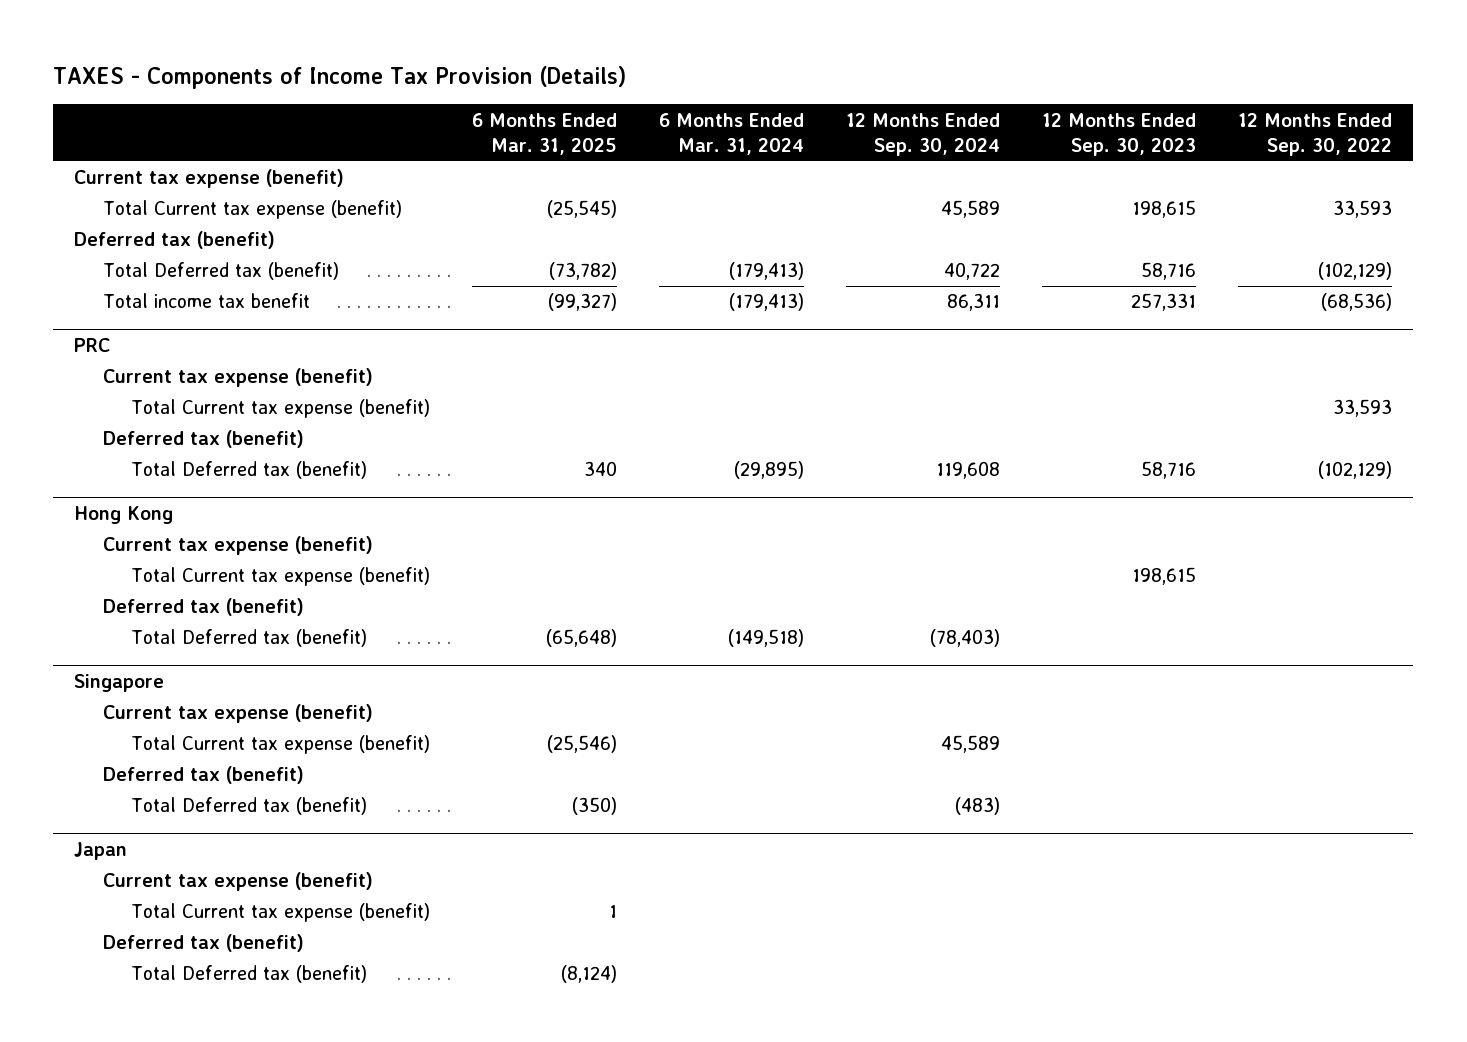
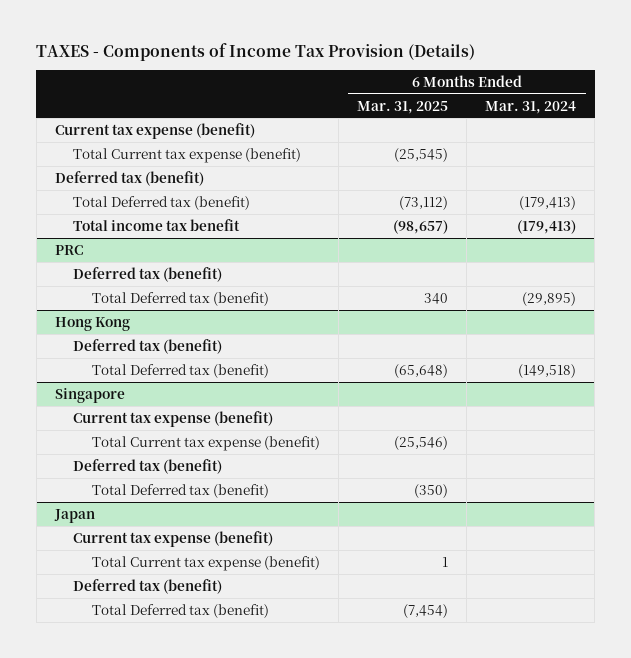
[846,112,1001,156] 12 Months Ended Sep. 30, 2024 -> none
[1042,112,1197,156] 12 Months Ended Sep. 30, 2023 -> none
[1238,112,1393,156] 12 Months Ended Sep. 30, 2022 -> none
[549,262,618,281] (73,782) -> [399,195,449,210] (73,112)
[548,293,618,312] (99,327) -> [393,219,449,234] (98,657)
[102,368,373,388] Current tax expense (benefit) -> none
[131,399,431,419] Total Current tax expense (benefit) -> none
[102,536,373,556] Current tax expense (benefit) -> none
[131,567,431,587] Total Current tax expense (benefit) -> none
[561,965,618,984] (8,124) -> [403,603,449,618] (7,454)

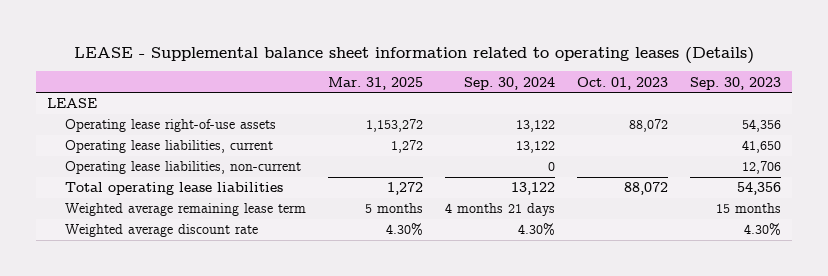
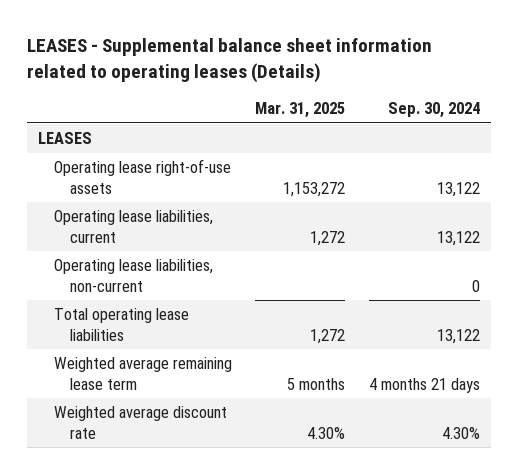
[73,46,754,64] LEASE - Supplemental balance sheet information related to operating leases (Details) -> [26,38,432,83] LEASES - Supplemental balance sheet information related to operating leases (Details)
[576,76,668,90] Oct. 01, 2023 -> none
[689,76,781,90] Sep. 30, 2023 -> none
[47,98,98,109] LEASE -> [38,132,93,145] LEASES

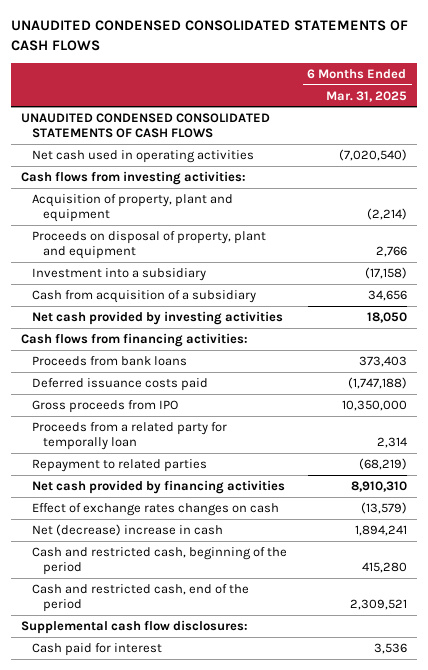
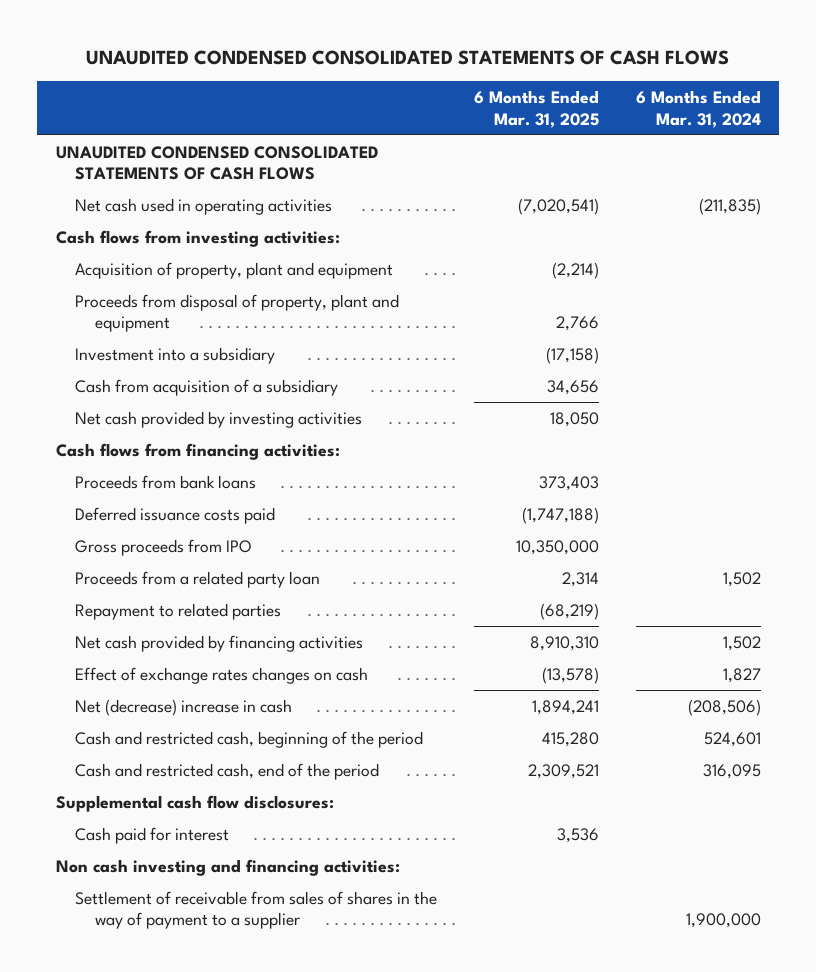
none -> [635,89,761,128] 6 Months Ended Mar. 31, 2024
[338,148,407,161] (7,020,540) -> [518,197,600,215] (7,020,541)
[32,230,267,259] Proceeds on disposal of property, plant and equipment -> [75,293,400,333] Proceeds from disposal of property, plant and equipment
[32,421,228,450] Proceeds from a related party for temporally loan -> [75,570,321,588] Proceeds from a related party loan
[360,501,407,514] (13,579) -> [542,666,600,684] (13,578)
none -> [55,858,400,876] Non cash investing and financing activities:
none -> [75,890,438,930] Settlement of receivable from sales of shares in the way of payment to a supplier

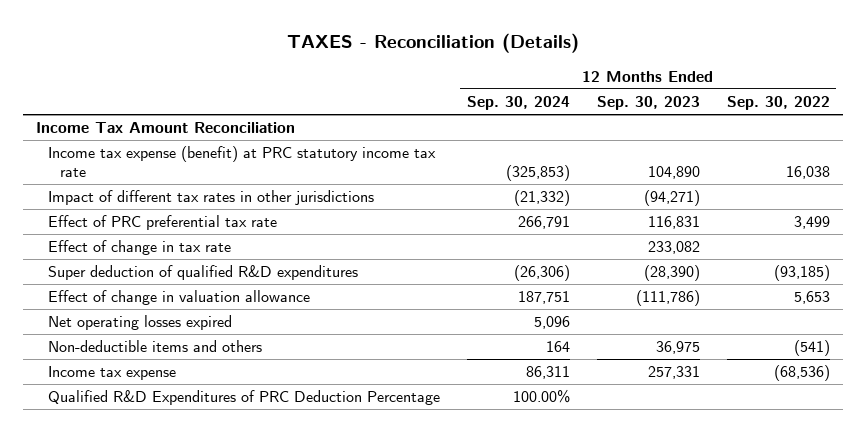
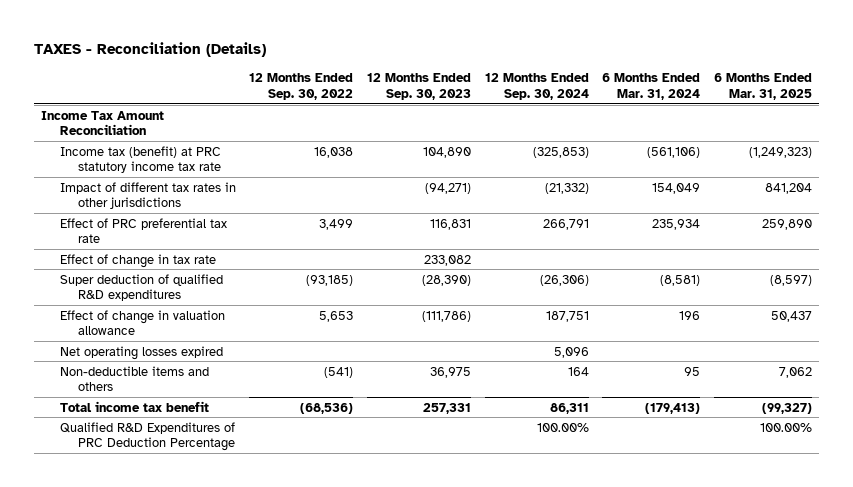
none -> [602,72,701,100] 6 Months Ended Mar. 31, 2024
none -> [714,72,813,100] 6 Months Ended Mar. 31, 2025
[48,146,437,177] Income tax expense (benefit) at PRC statutory income tax rate -> [59,145,222,174] Income tax (benefit) at PRC statutory income tax rate
[48,366,177,381] Income tax expense -> [59,400,209,412] Total income tax benefit

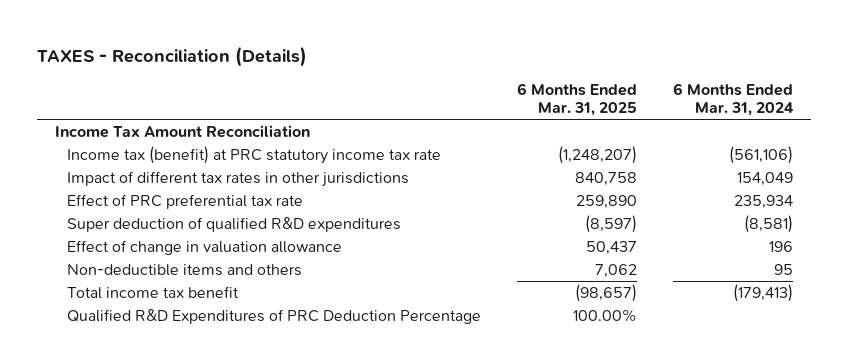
[249,72,354,100] 12 Months Ended Sep. 30, 2022 -> none
[367,72,472,100] 12 Months Ended Sep. 30, 2023 -> none
[484,72,589,100] 12 Months Ended Sep. 30, 2024 -> none
[749,146,813,158] (1,249,323) -> [558,146,638,165] (1,248,207)
[765,182,813,194] 841,204 -> [575,172,638,187] 840,758
[59,253,216,268] Effect of change in tax rate -> none
[59,345,223,360] Net operating losses expired -> none
[762,402,813,414] (99,327) -> [575,284,638,303] (98,657)

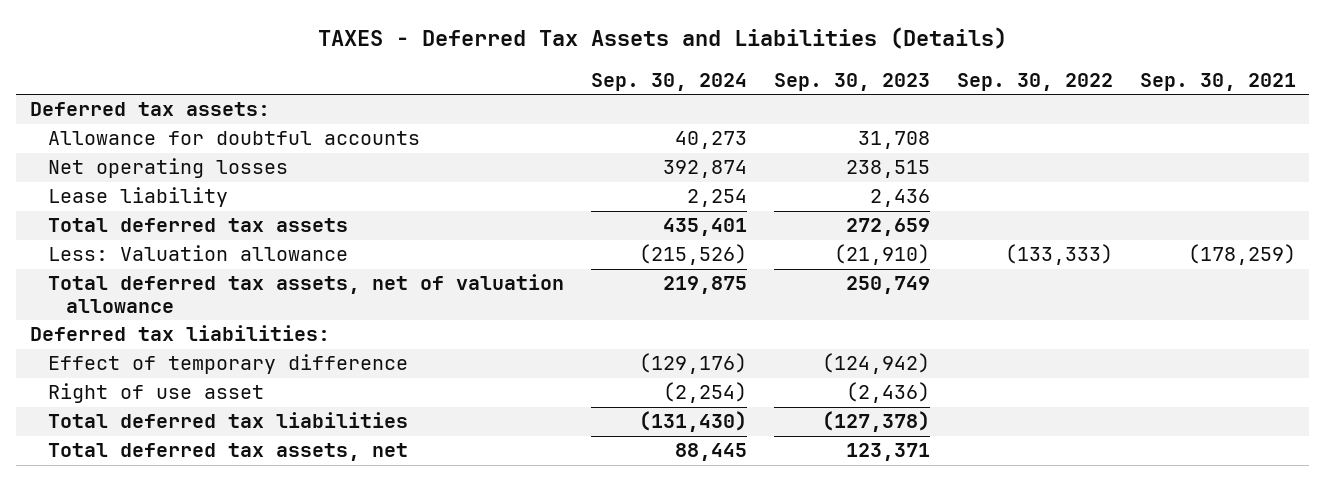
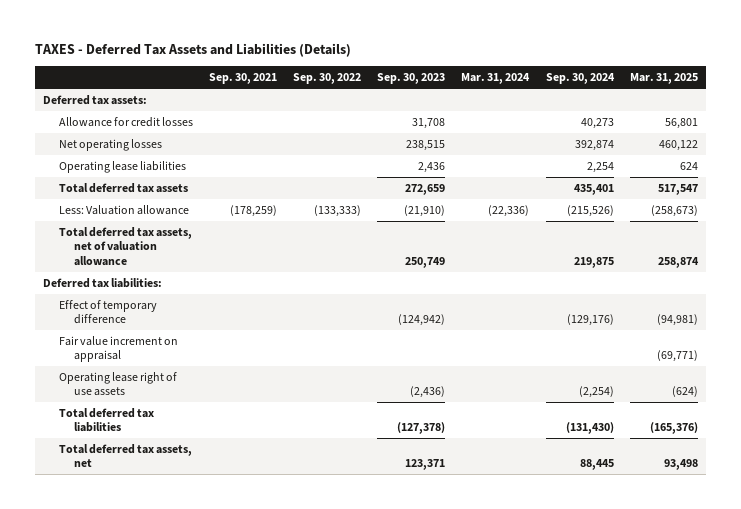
none -> [461,73,531,85] Mar. 31, 2024
none -> [629,73,698,85] Mar. 31, 2025
[48,131,421,146] Allowance for doubtful accounts -> [58,117,193,128] Allowance for credit losses
[48,187,229,208] Lease liability -> [58,161,186,174] Operating lease liabilities
none -> [58,336,178,363] Fair value increment on appraisal
[48,383,265,404] Right of use asset -> [58,372,177,397] Operating lease right of use assets

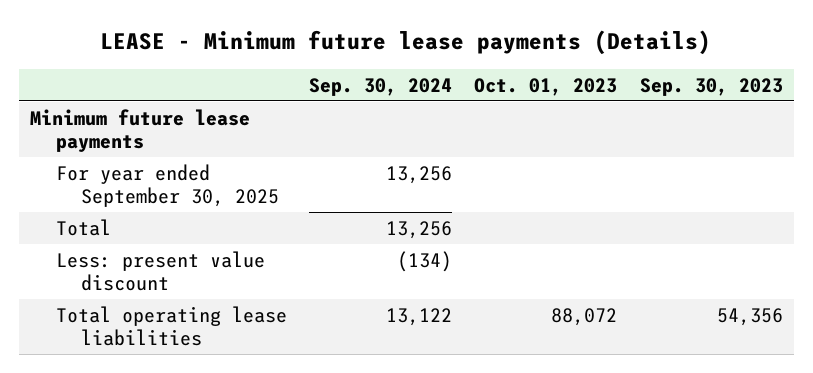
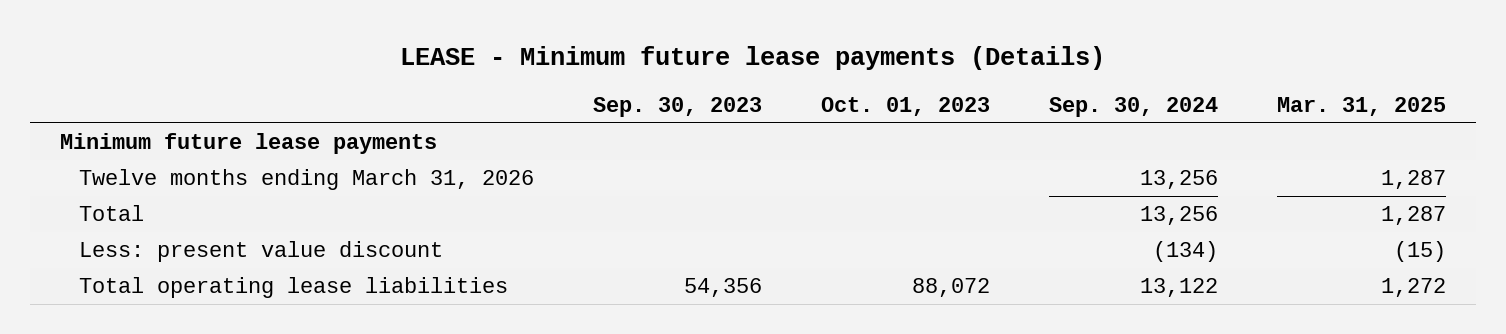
none -> [1277,97,1447,117] Mar. 31, 2025
[55,163,280,207] For year ended September 30, 2025 -> [78,169,534,191] Twelve months ending March 31, 2026

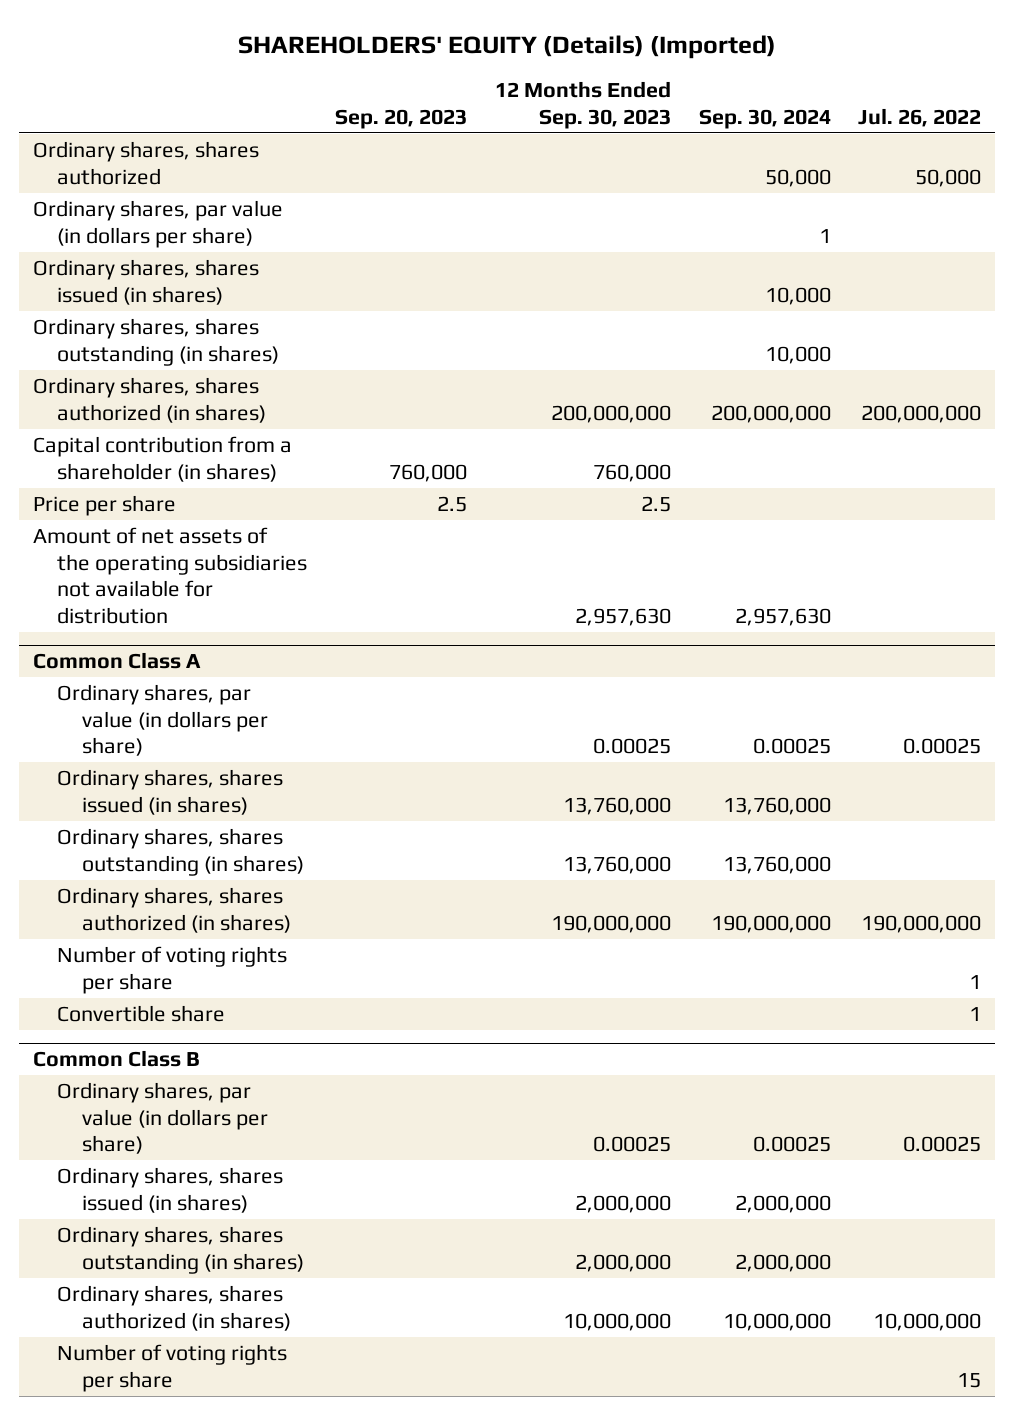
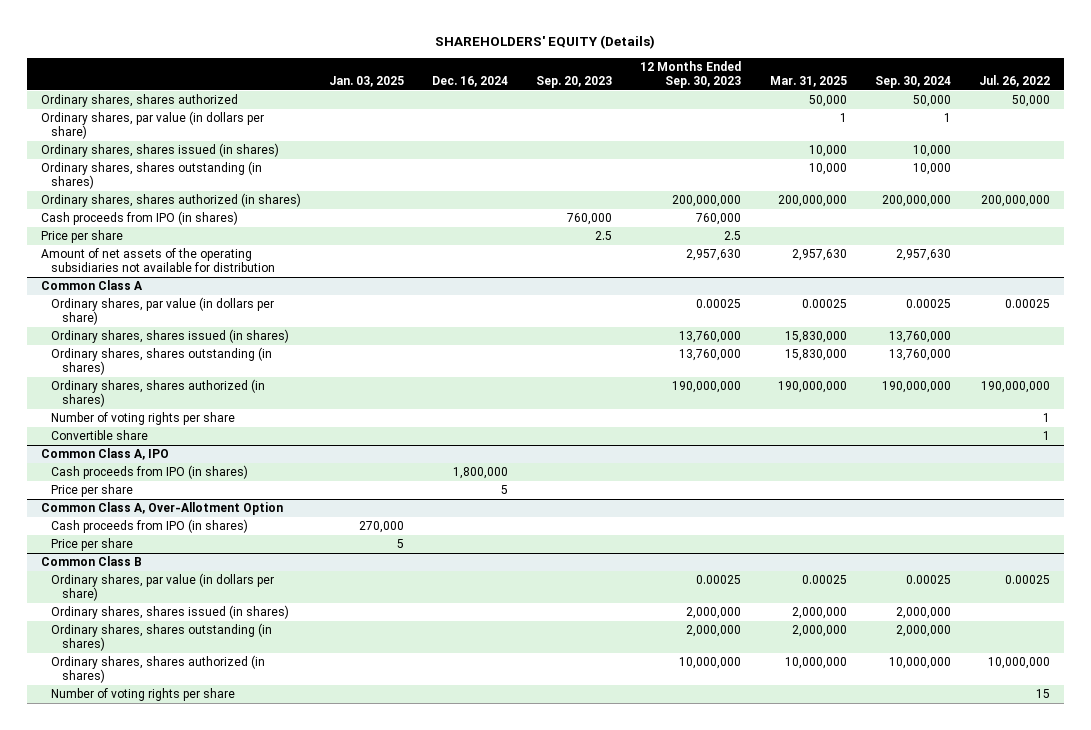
[238,34,777,59] SHAREHOLDERS' EQUITY (Details) (Imported) -> [435,34,656,49] SHAREHOLDERS' EQUITY (Details)
none -> [329,75,405,87] Jan. 03, 2025
none -> [432,75,509,87] Dec. 16, 2024
none -> [769,75,847,87] Mar. 31, 2025
[32,435,292,482] Capital contribution from a shareholder (in shares) -> [41,211,239,226] Cash proceeds from IPO (in shares)
none -> [41,448,170,461] Common Class A, IPO
none -> [51,465,249,480] Cash proceeds from IPO (in shares)
none -> [51,484,134,498] Price per share
none -> [41,502,284,516] Common Class A, Over-Allotment Option
none -> [51,519,249,534] Cash proceeds from IPO (in shares)
none -> [51,538,134,552] Price per share

